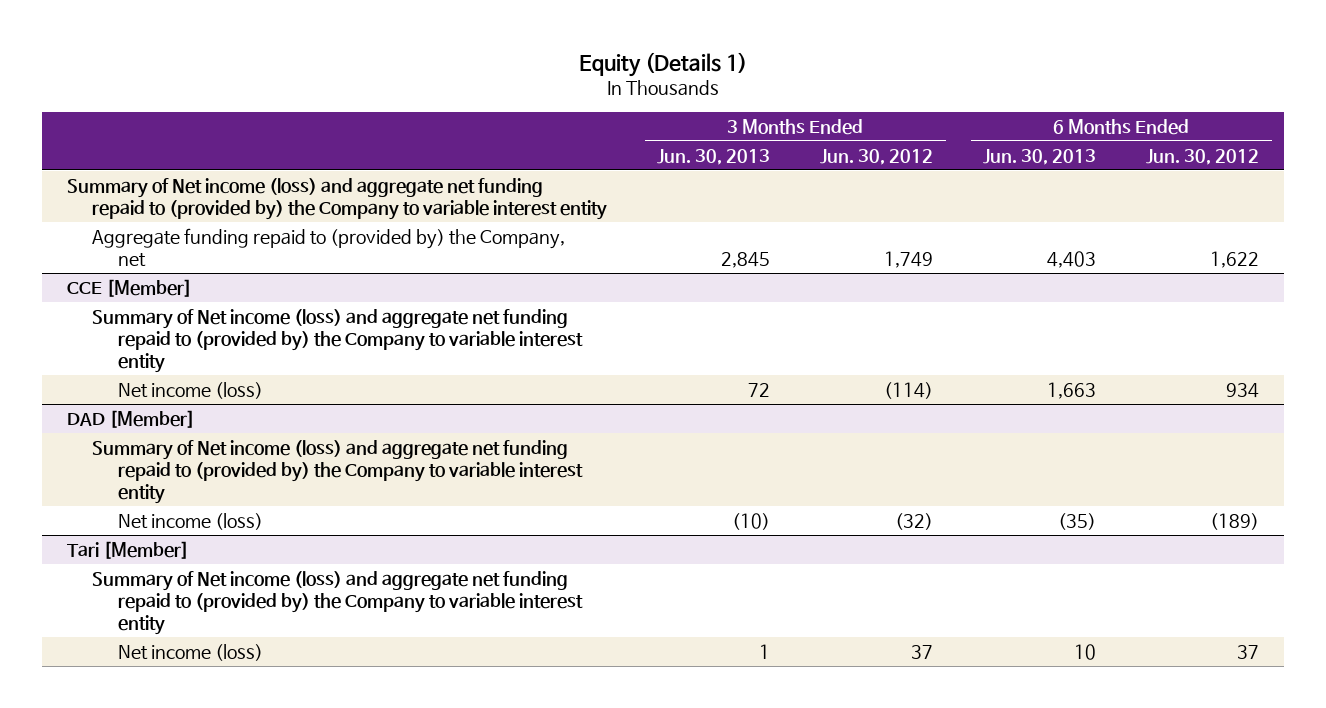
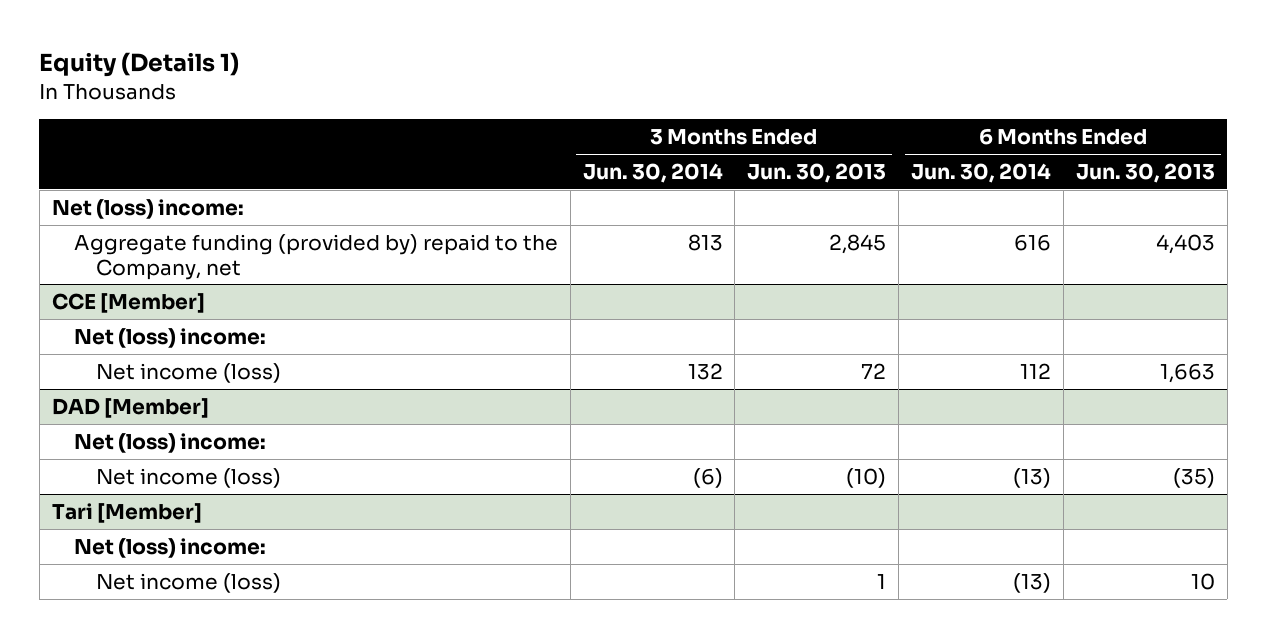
[820,148,934,165] Jun. 30, 2012 -> none
[1146,148,1260,165] Jun. 30, 2012 -> none
none -> [582,163,723,184] Jun. 30, 2014
none -> [911,163,1052,184] Jun. 30, 2014
[67,177,608,220] Summary of Net income (loss) and aggregate net funding repaid to (provided by) the Company to variable interest entity -> [51,198,244,219] Net (loss) income:
[92,227,566,267] Aggregate funding repaid to (provided by) the Company, net -> [73,233,558,280] Aggregate funding (provided by) repaid to the Company, net
[92,308,583,374] Summary of Net income (loss) and aggregate net funding repaid to (provided by) the Company to variable interest entity -> [73,327,266,348] Net (loss) income:
[92,439,583,505] Summary of Net income (loss) and aggregate net funding repaid to (provided by) the Company to variable interest entity -> [73,432,266,453] Net (loss) income:
[92,570,583,636] Summary of Net income (loss) and aggregate net funding repaid to (provided by) the Company to variable interest entity -> [73,537,266,558] Net (loss) income:

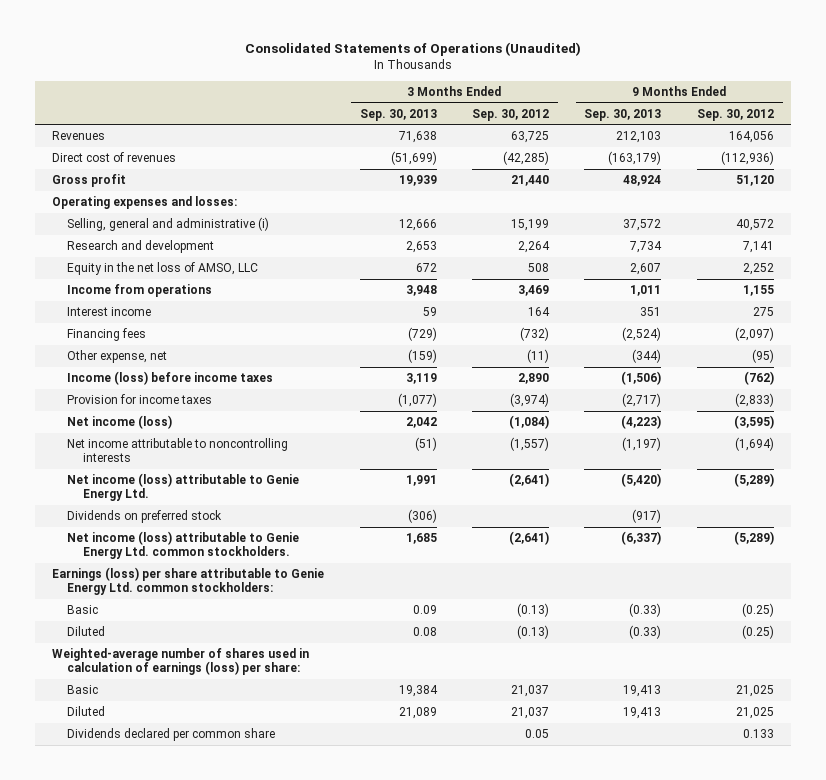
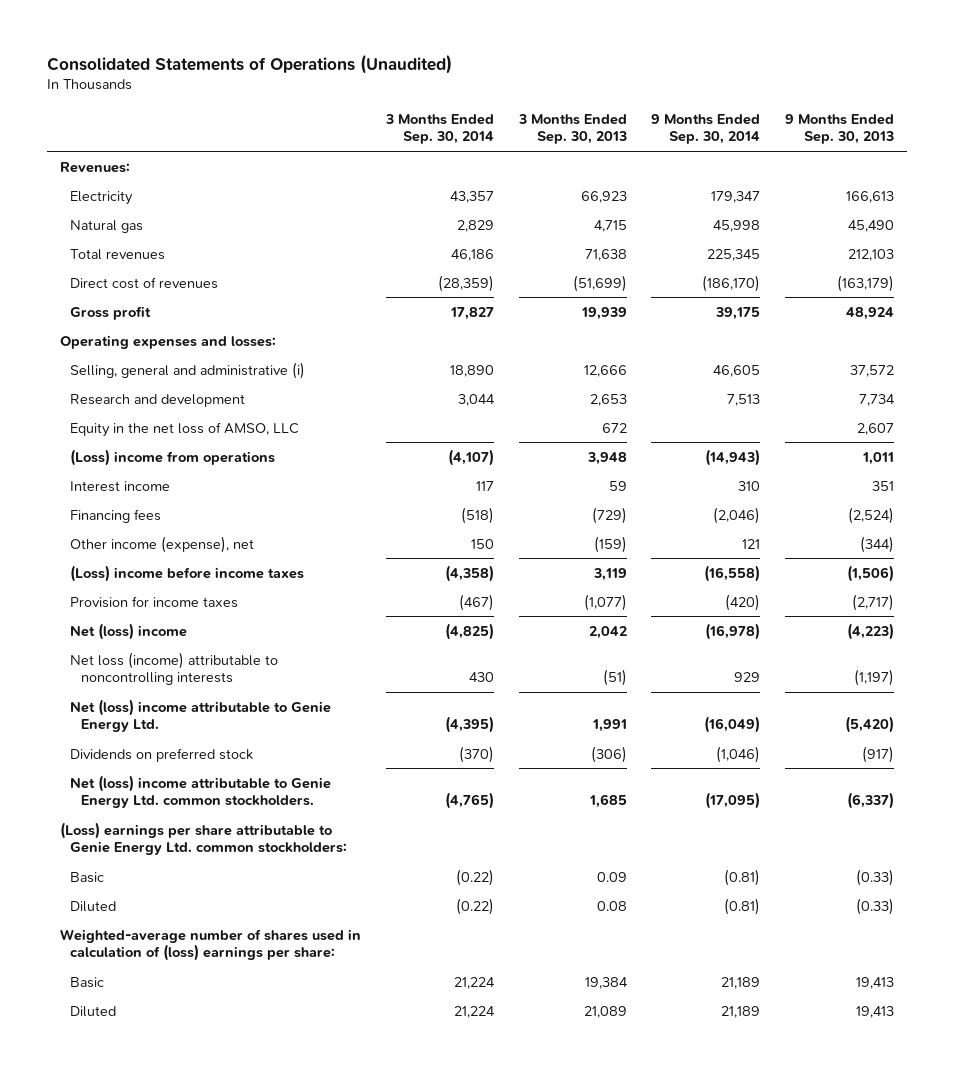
[471,108,549,121] Sep. 30, 2012 -> none
[696,108,774,121] Sep. 30, 2012 -> none
none -> [384,113,494,145] 3 Months Ended Sep. 30, 2014
none -> [651,113,761,145] 9 Months Ended Sep. 30, 2014
none -> [59,161,130,173] Revenues:
none -> [70,190,134,205] Electricity
none -> [70,219,144,233] Natural gas
[52,130,106,140] Revenues -> [70,248,166,260] Total revenues
[67,283,213,297] Income from operations -> [70,448,276,466] (Loss) income from operations
[67,349,168,363] Other expense, net -> [70,535,255,553] Other income (expense), net
[67,370,274,385] Income (loss) before income taxes -> [70,564,305,582] (Loss) income before income taxes
[67,414,173,429] Net income (loss) -> [70,622,188,640] Net (loss) income
[67,437,289,463] Net income attributable to noncontrolling interests -> [70,651,279,686] Net loss (income) attributable to noncontrolling interests
[67,472,300,502] Net income (loss) attributable to Genie Energy Ltd. -> [70,698,332,733] Net (loss) income attributable to Genie Energy Ltd.
[67,530,300,560] Net income (loss) attributable to Genie Energy Ltd. common stockholders. -> [70,774,332,809] Net (loss) income attributable to Genie Energy Ltd. common stockholders.
[52,566,325,596] Earnings (loss) per share attributable to Genie Energy Ltd. common stockholders: -> [59,821,348,856] (Loss) earnings per share attributable to Genie Energy Ltd. common stockholders:
[52,647,310,676] Weighted-average number of shares used in calculation of earnings (loss) per share: -> [59,928,361,962] Weighted-average number of shares used in calculation of (loss) earnings per share:
[67,727,276,741] Dividends declared per common share -> none

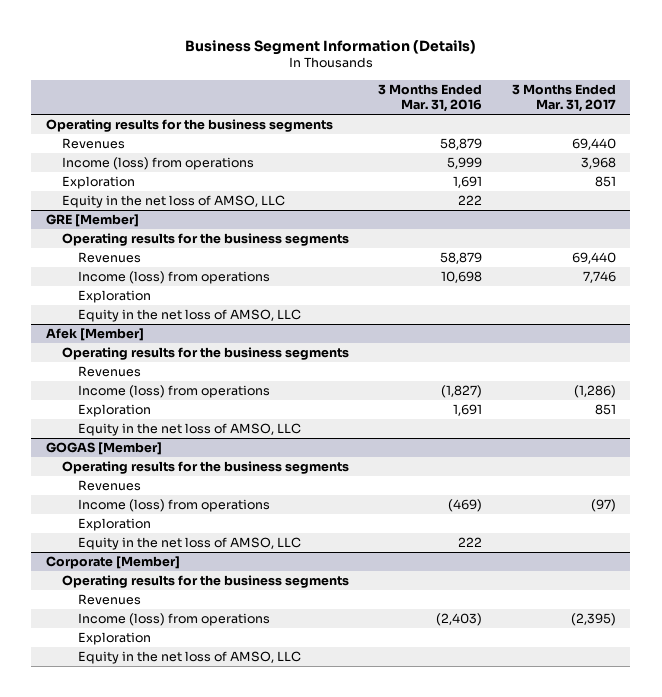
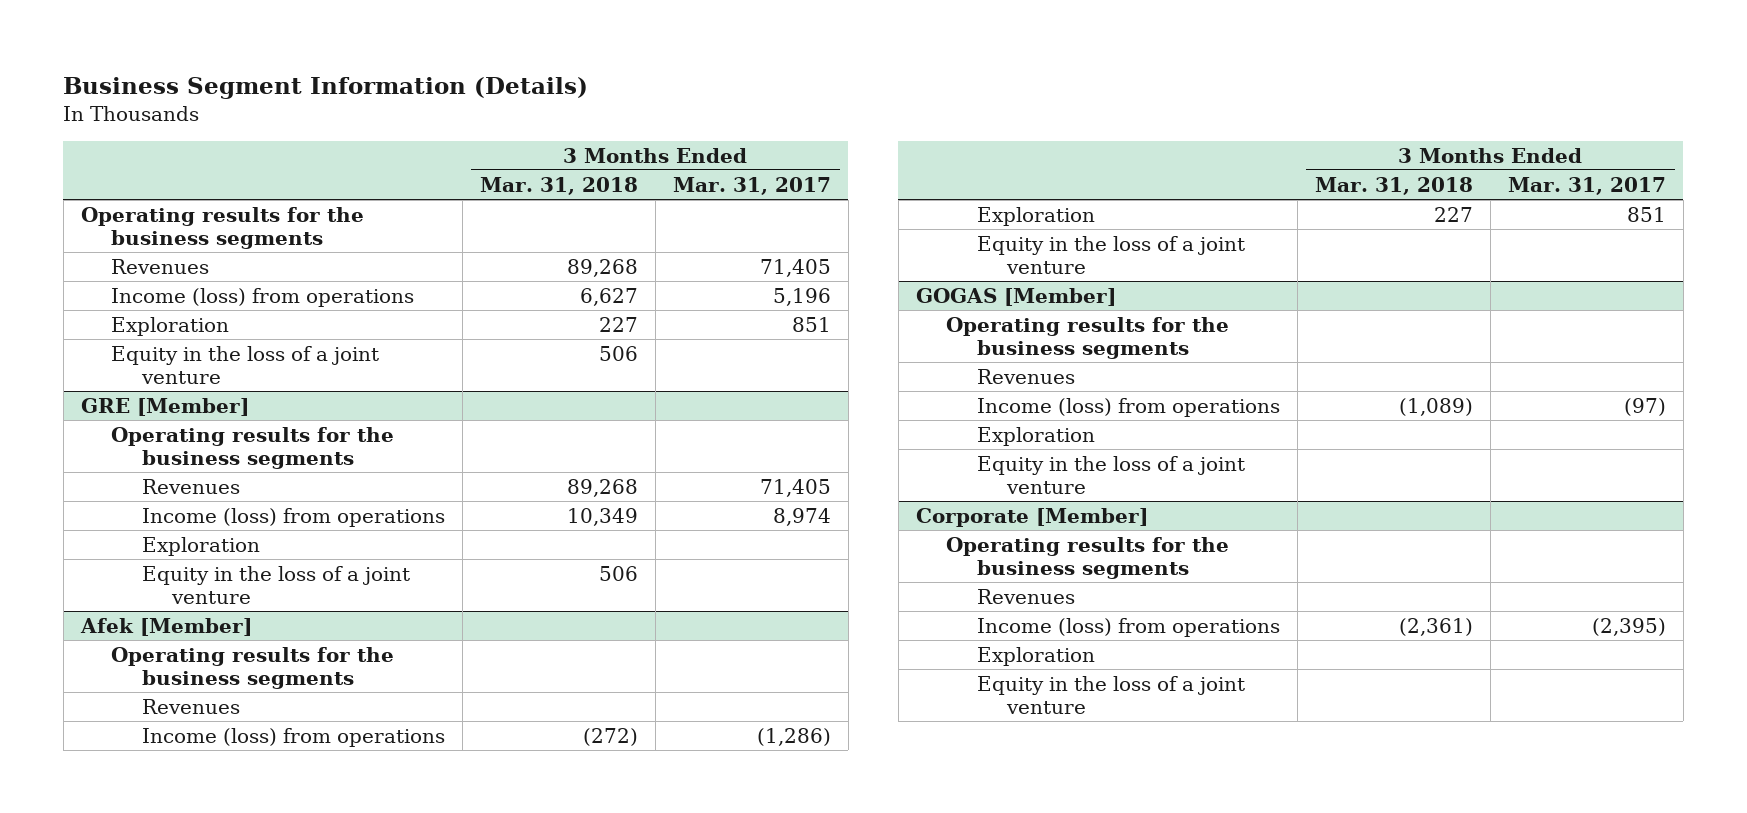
[378,83,483,113] 3 Months Ended Mar. 31, 2016 -> none
none -> [479,176,638,195] Mar. 31, 2018
[571,138,616,151] 69,440 -> [759,258,831,277] 71,405
[580,157,616,170] 3,968 -> [772,287,831,306] 5,196
[61,195,285,209] Equity in the net loss of AMSO, LLC -> [111,345,380,385] Equity in the loss of a joint venture
[571,252,616,265] 69,440 -> [759,478,831,497] 71,405
[582,271,616,284] 7,746 -> [772,507,831,526] 8,974
[77,309,301,323] Equity in the net loss of AMSO, LLC -> [141,565,410,605] Equity in the loss of a joint venture
[77,423,301,437] Equity in the net loss of AMSO, LLC -> [976,235,1245,275] Equity in the loss of a joint venture
[77,537,301,551] Equity in the net loss of AMSO, LLC -> [976,455,1245,495] Equity in the loss of a joint venture
[77,651,301,665] Equity in the net loss of AMSO, LLC -> [976,675,1245,715] Equity in the loss of a joint venture

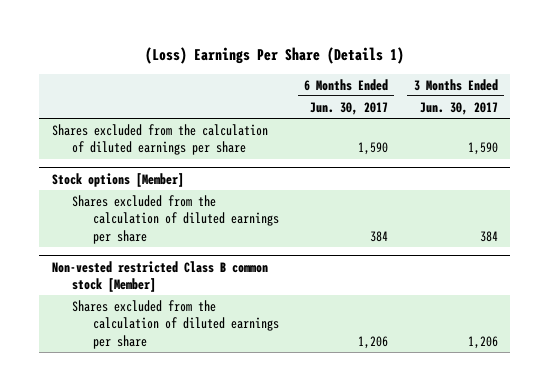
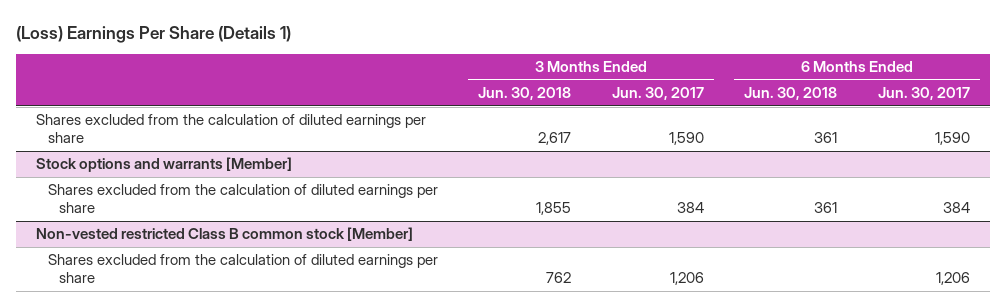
none -> [478,87,572,101] Jun. 30, 2018
none -> [744,87,838,101] Jun. 30, 2018
[51,172,184,187] Stock options [Member] -> [36,157,293,173] Stock options and warrants [Member]

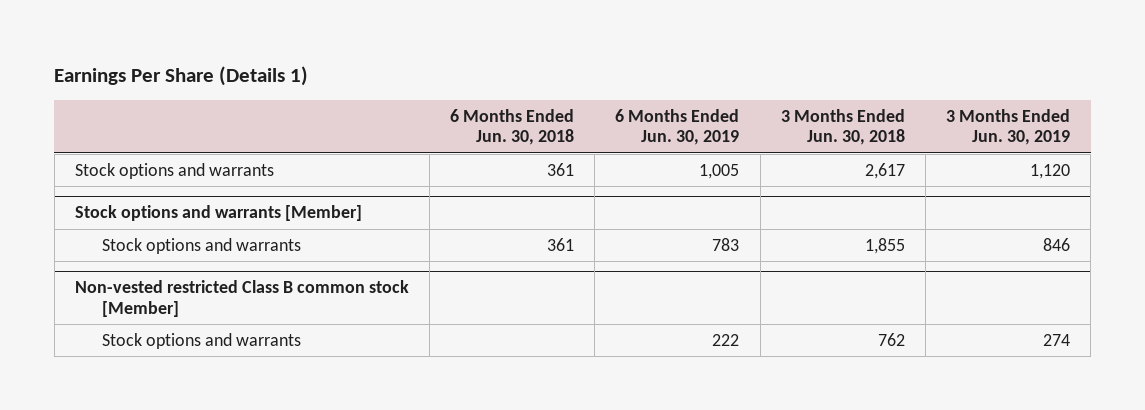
[15,25,291,43] (Loss) Earnings Per Share (Details 1) -> [54,65,309,86] Earnings Per Share (Details 1)
[611,87,704,101] Jun. 30, 2017 -> none
[877,87,970,101] Jun. 30, 2017 -> none
none -> [615,108,740,146] 6 Months Ended Jun. 30, 2019
none -> [946,108,1071,146] 3 Months Ended Jun. 30, 2019
[36,114,427,144] Shares excluded from the calculation of diluted earnings per share -> [74,163,274,180] Stock options and warrants
[47,184,438,214] Shares excluded from the calculation of diluted earnings per share -> [102,238,302,255] Stock options and warrants
[47,254,438,284] Shares excluded from the calculation of diluted earnings per share -> [102,333,302,350] Stock options and warrants

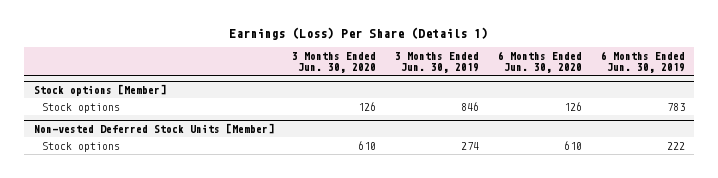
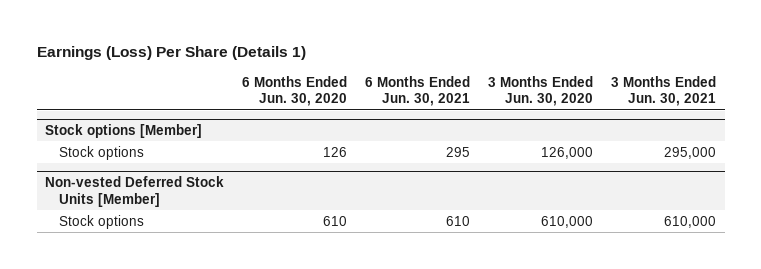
[395,52,480,73] 3 Months Ended Jun. 30, 2019 -> none
[600,51,685,73] 6 Months Ended Jun. 30, 2019 -> none
none -> [365,75,471,107] 6 Months Ended Jun. 30, 2021
none -> [610,75,716,107] 3 Months Ended Jun. 30, 2021
[358,101,377,111] 126 -> [540,146,593,159] 126,000
[358,140,377,150] 610 -> [540,215,593,228] 610,000

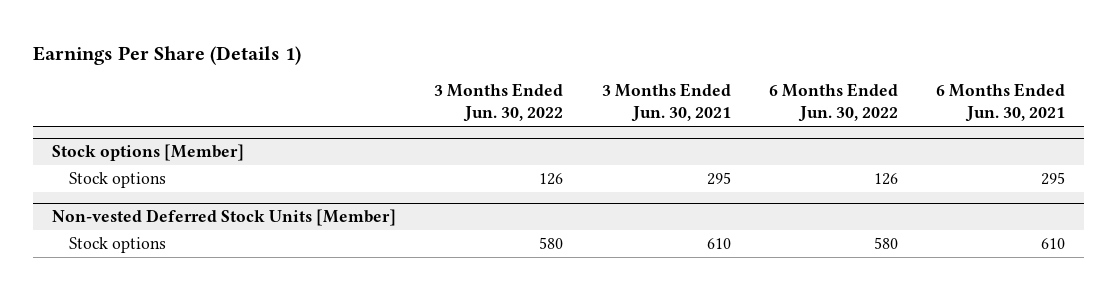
[36,46,306,61] Earnings (Loss) Per Share (Details 1) -> [32,45,301,65] Earnings Per Share (Details 1)
[242,75,348,107] 6 Months Ended Jun. 30, 2020 -> none
[487,75,593,107] 3 Months Ended Jun. 30, 2020 -> none
none -> [434,83,564,123] 3 Months Ended Jun. 30, 2022
none -> [768,83,898,123] 6 Months Ended Jun. 30, 2022
[663,146,716,159] 295,000 -> [706,172,731,186] 295
[663,215,716,228] 610,000 -> [706,238,731,250] 610

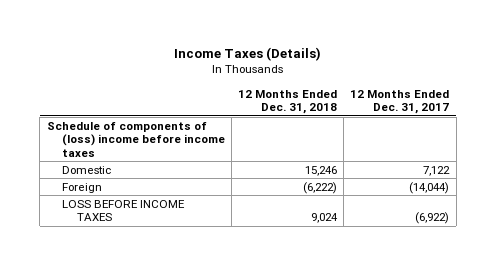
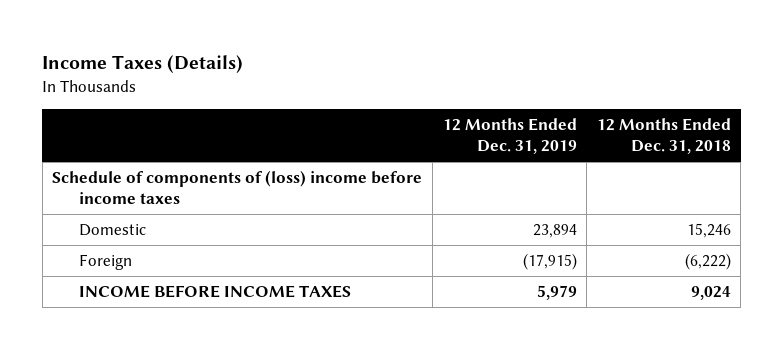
[350,89,450,115] 12 Months Ended Dec. 31, 2017 -> none
none -> [442,118,577,155] 12 Months Ended Dec. 31, 2019
[61,199,185,222] LOSS BEFORE INCOME TAXES -> [79,284,352,298] INCOME BEFORE INCOME TAXES

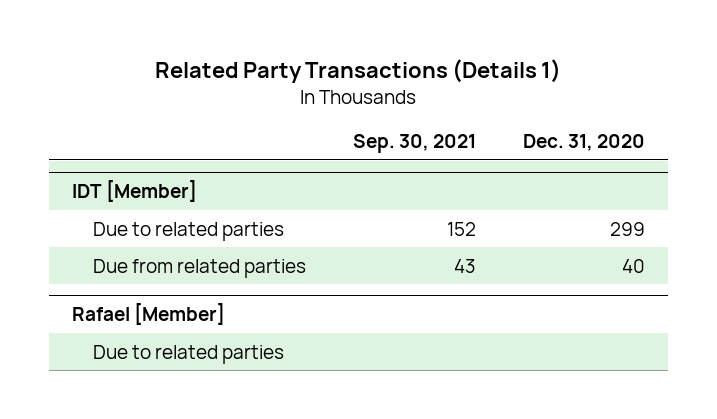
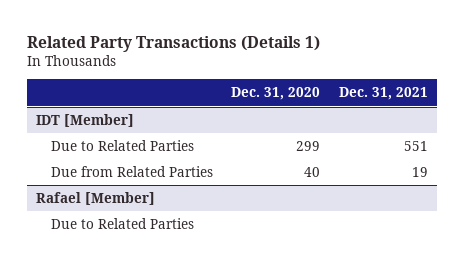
[352,134,476,154] Sep. 30, 2021 -> none
none -> [338,87,428,101] Dec. 31, 2021
[92,221,284,241] Due to related parties -> [50,139,194,151] Due to Related Parties
[92,258,306,278] Due from related parties -> [50,165,213,177] Due from Related Parties
[92,344,284,364] Due to related parties -> [50,217,194,229] Due to Related Parties

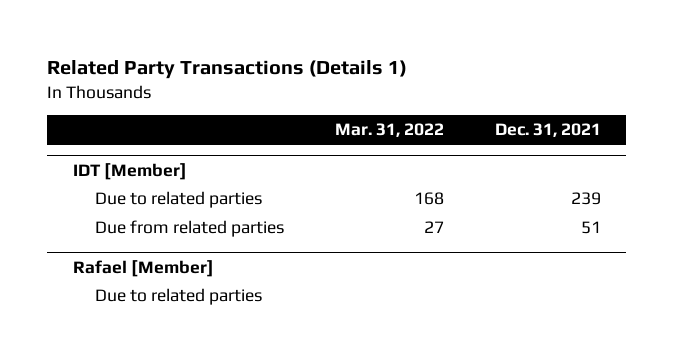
[231,87,321,101] Dec. 31, 2020 -> none
none -> [334,123,444,138] Mar. 31, 2022
[50,139,194,151] Due to Related Parties -> [95,191,263,209] Due to related parties
[403,140,428,151] 551 -> [570,192,601,206] 239
[50,165,213,177] Due from Related Parties -> [95,220,285,238] Due from related parties
[411,166,428,177] 19 -> [580,221,601,235] 51
[50,217,194,229] Due to Related Parties -> [95,288,263,306] Due to related parties

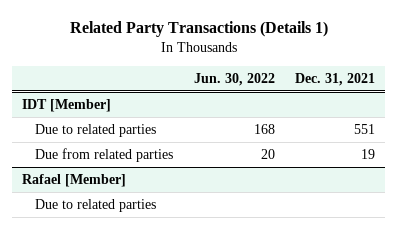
[334,123,444,138] Mar. 31, 2022 -> none
none -> [193,72,275,86] Jun. 30, 2022
[570,192,601,206] 239 -> [353,123,375,134] 551
[580,221,601,235] 51 -> [360,148,375,159] 19

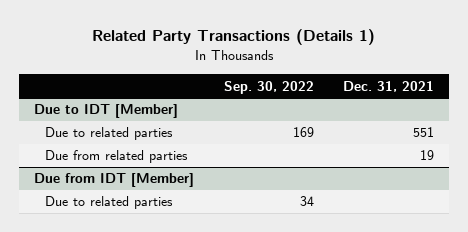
[193,72,275,86] Jun. 30, 2022 -> none
none -> [223,80,314,94] Sep. 30, 2022
[22,98,112,112] IDT [Member] -> [34,104,179,119] Due to IDT [Member]
[22,173,127,187] Rafael [Member] -> none
none -> [34,173,195,188] Due from IDT [Member]

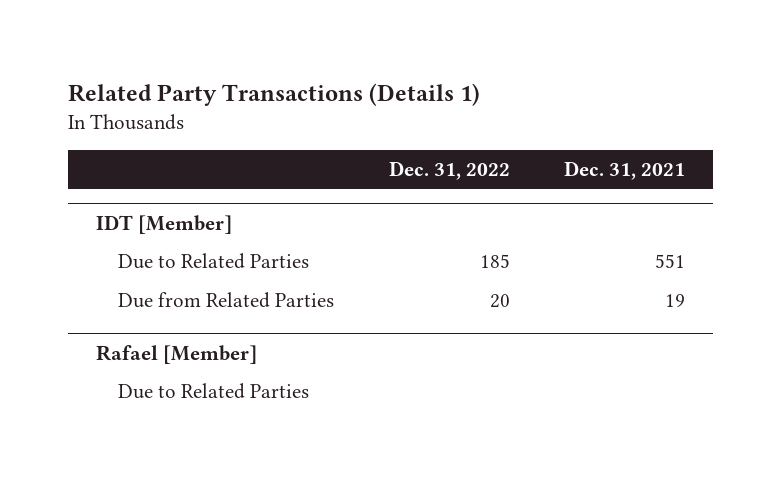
[223,80,314,94] Sep. 30, 2022 -> none
none -> [388,161,510,181] Dec. 31, 2022
[34,173,195,188] Due from IDT [Member] -> none
[34,104,179,119] Due to IDT [Member] -> [95,214,232,234] IDT [Member]
[45,127,174,141] Due to related parties -> [117,253,309,270] Due to Related Parties
[45,150,189,164] Due from related parties -> [117,292,334,309] Due from Related Parties
none -> [95,344,257,364] Rafael [Member]
[45,196,174,210] Due to related parties -> [117,383,309,400] Due to Related Parties

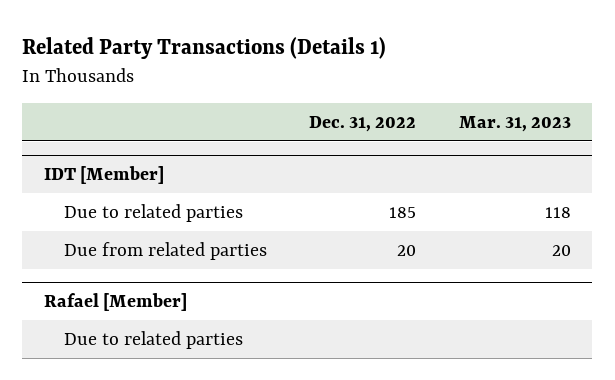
[564,161,686,181] Dec. 31, 2021 -> none
none -> [459,115,572,132] Mar. 31, 2023
[117,253,309,270] Due to Related Parties -> [63,203,243,222] Due to related parties
[117,292,334,309] Due from Related Parties -> [63,241,267,260] Due from related parties
[117,383,309,400] Due to Related Parties -> [63,330,243,349] Due to related parties

